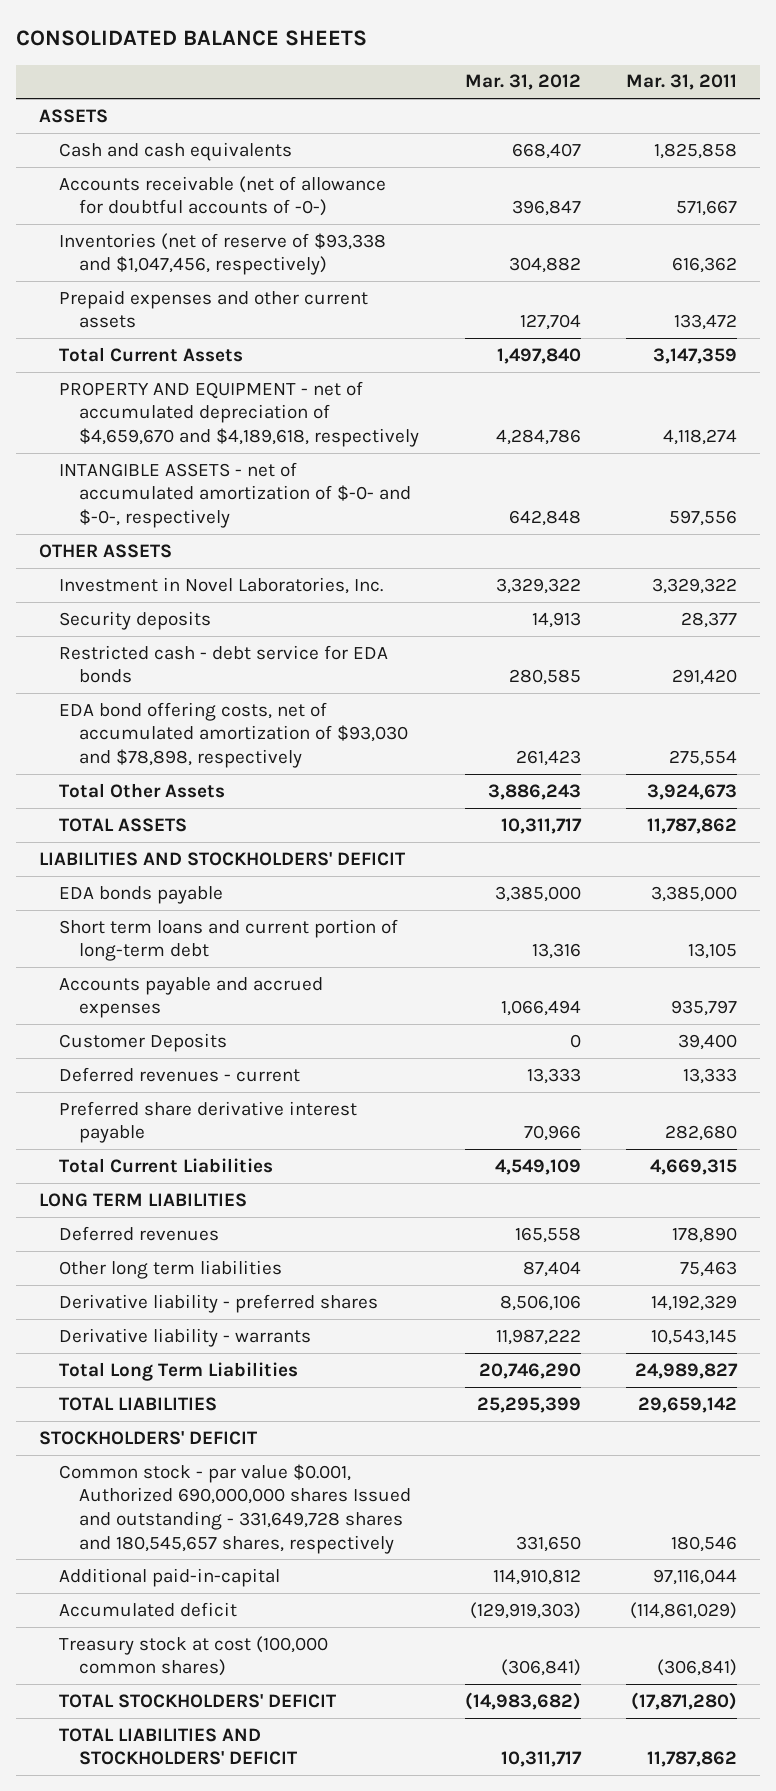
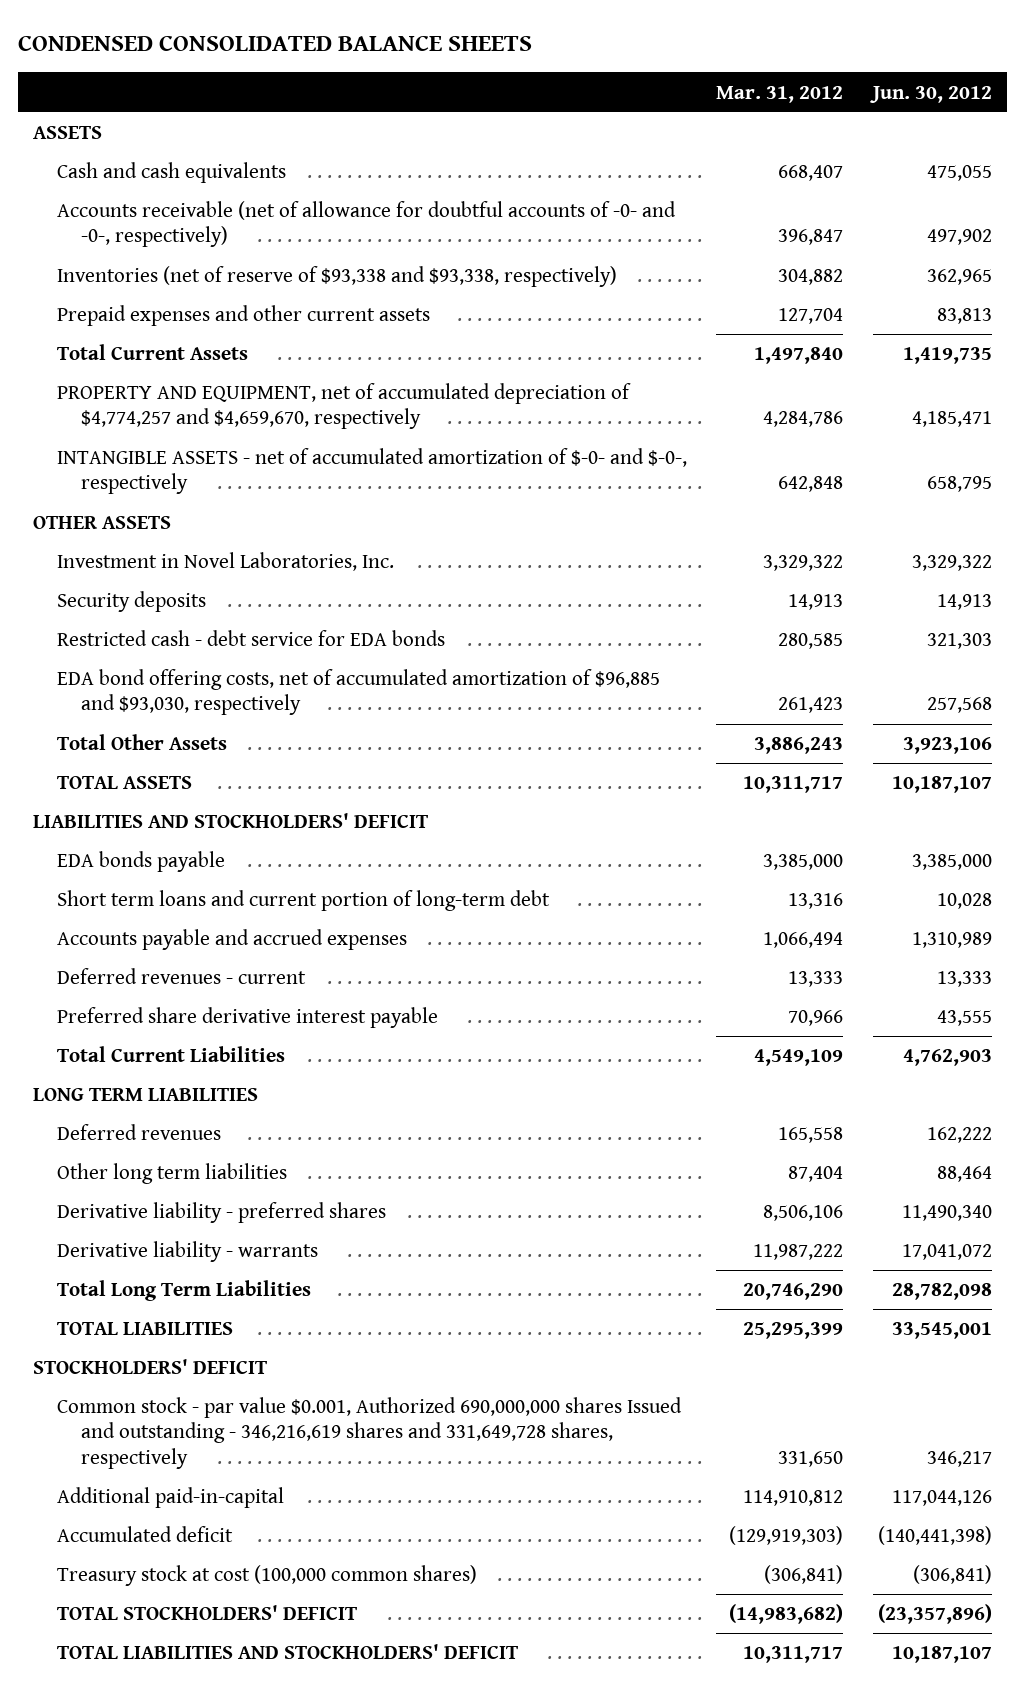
[15,30,367,47] CONSOLIDATED BALANCE SHEETS -> [18,35,533,52] CONDENSED CONSOLIDATED BALANCE SHEETS
[626,74,738,91] Mar. 31, 2011 -> none
none -> [869,85,992,103] Jun. 30, 2012
[59,175,387,217] Accounts receivable (net of allowance for doubtful accounts of -0-) -> [56,201,676,248] Accounts receivable (net of allowance for doubtful accounts of -0- and -0-, respectively)
[59,232,387,276] Inventories (net of reserve of $93,338 and $1,047,456, respectively) -> [56,266,617,288] Inventories (net of reserve of $93,338 and $93,338, respectively)
[59,380,420,447] PROPERTY AND EQUIPMENT - net of accumulated depreciation of $4,659,670 and $4,189,618, respectively -> [56,383,631,430] PROPERTY AND EQUIPMENT, net of accumulated depreciation of $4,774,257 and $4,659,670, respectively
[59,701,409,768] EDA bond offering costs, net of accumulated amortization of $93,030 and $78,898, respectively -> [56,669,660,716] EDA bond offering costs, net of accumulated amortization of $96,885 and $93,030, respectively
[59,1032,228,1052] Customer Deposits -> none
[59,1463,412,1554] Common stock - par value $0.001, Authorized 690,000,000 shares Issued and outstanding - 331,649,728 shares and 180,545,657 shares, respectively -> [56,1397,682,1469] Common stock - par value $0.001, Authorized 690,000,000 shares Issued and outstanding - 346,216,619 shares and 331,649,728 shares, respectively

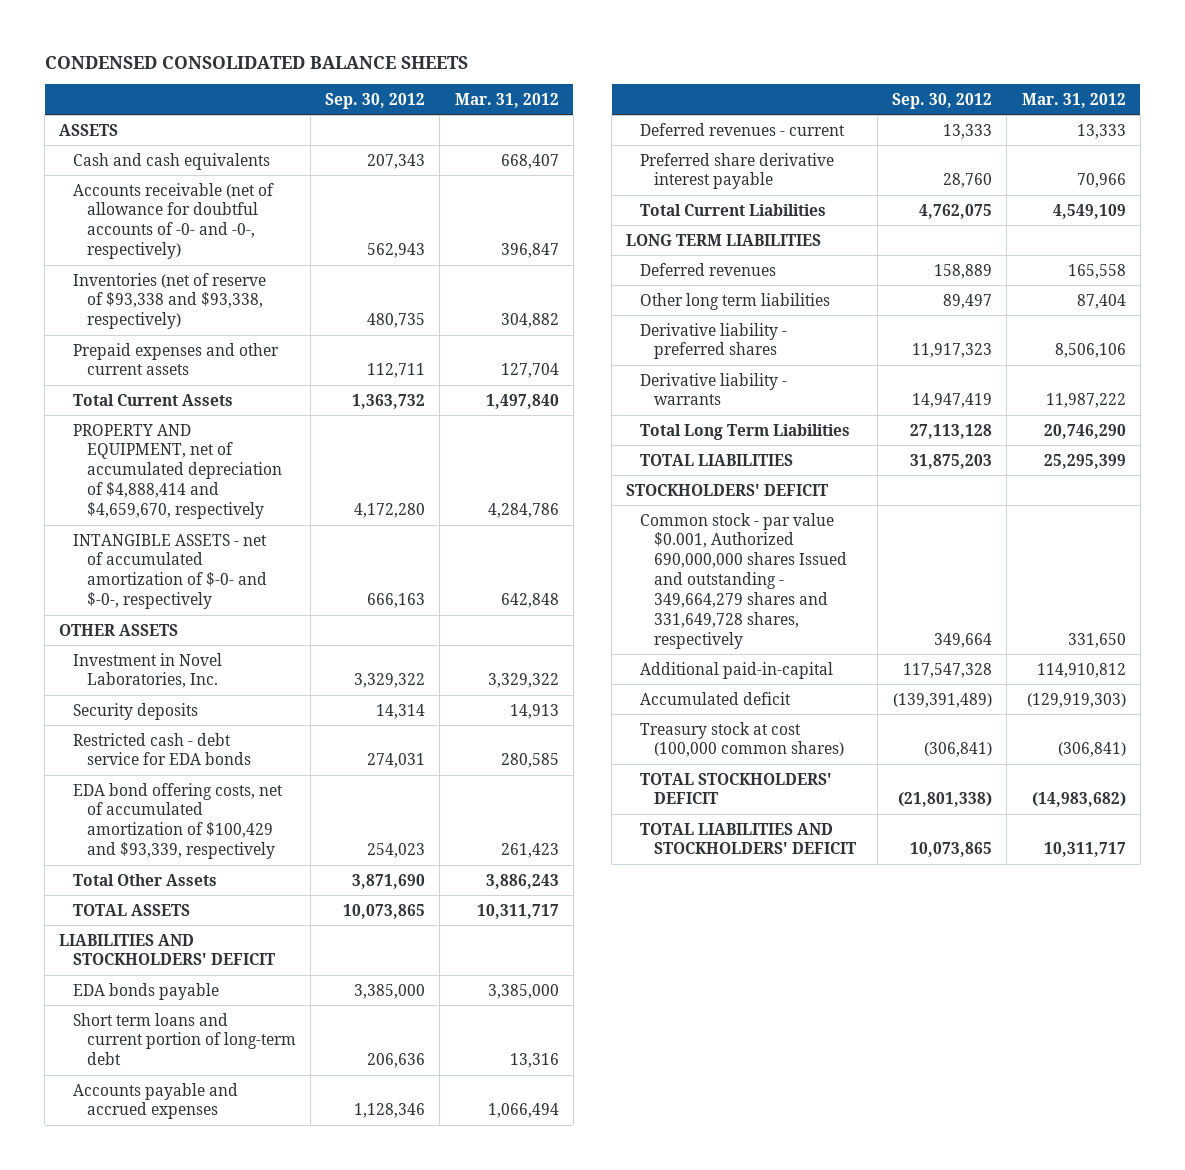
[869,85,992,103] Jun. 30, 2012 -> none
none -> [325,92,426,109] Sep. 30, 2012
[56,383,631,430] PROPERTY AND EQUIPMENT, net of accumulated depreciation of $4,774,257 and $4,659,670, respectively -> [73,423,283,520] PROPERTY AND EQUIPMENT, net of accumulated depreciation of $4,888,414 and $4,659,670, respectively
[56,669,660,716] EDA bond offering costs, net of accumulated amortization of $96,885 and $93,030, respectively -> [73,782,284,860] EDA bond offering costs, net of accumulated amortization of $100,429 and $93,339, respectively
[56,1397,682,1469] Common stock - par value $0.001, Authorized 690,000,000 shares Issued and outstanding - 346,216,619 shares and 331,649,728 shares, respectively -> [640,512,848,649] Common stock - par value $0.001, Authorized 690,000,000 shares Issued and outstanding - 349,664,279 shares and 331,649,728 shares, respectively

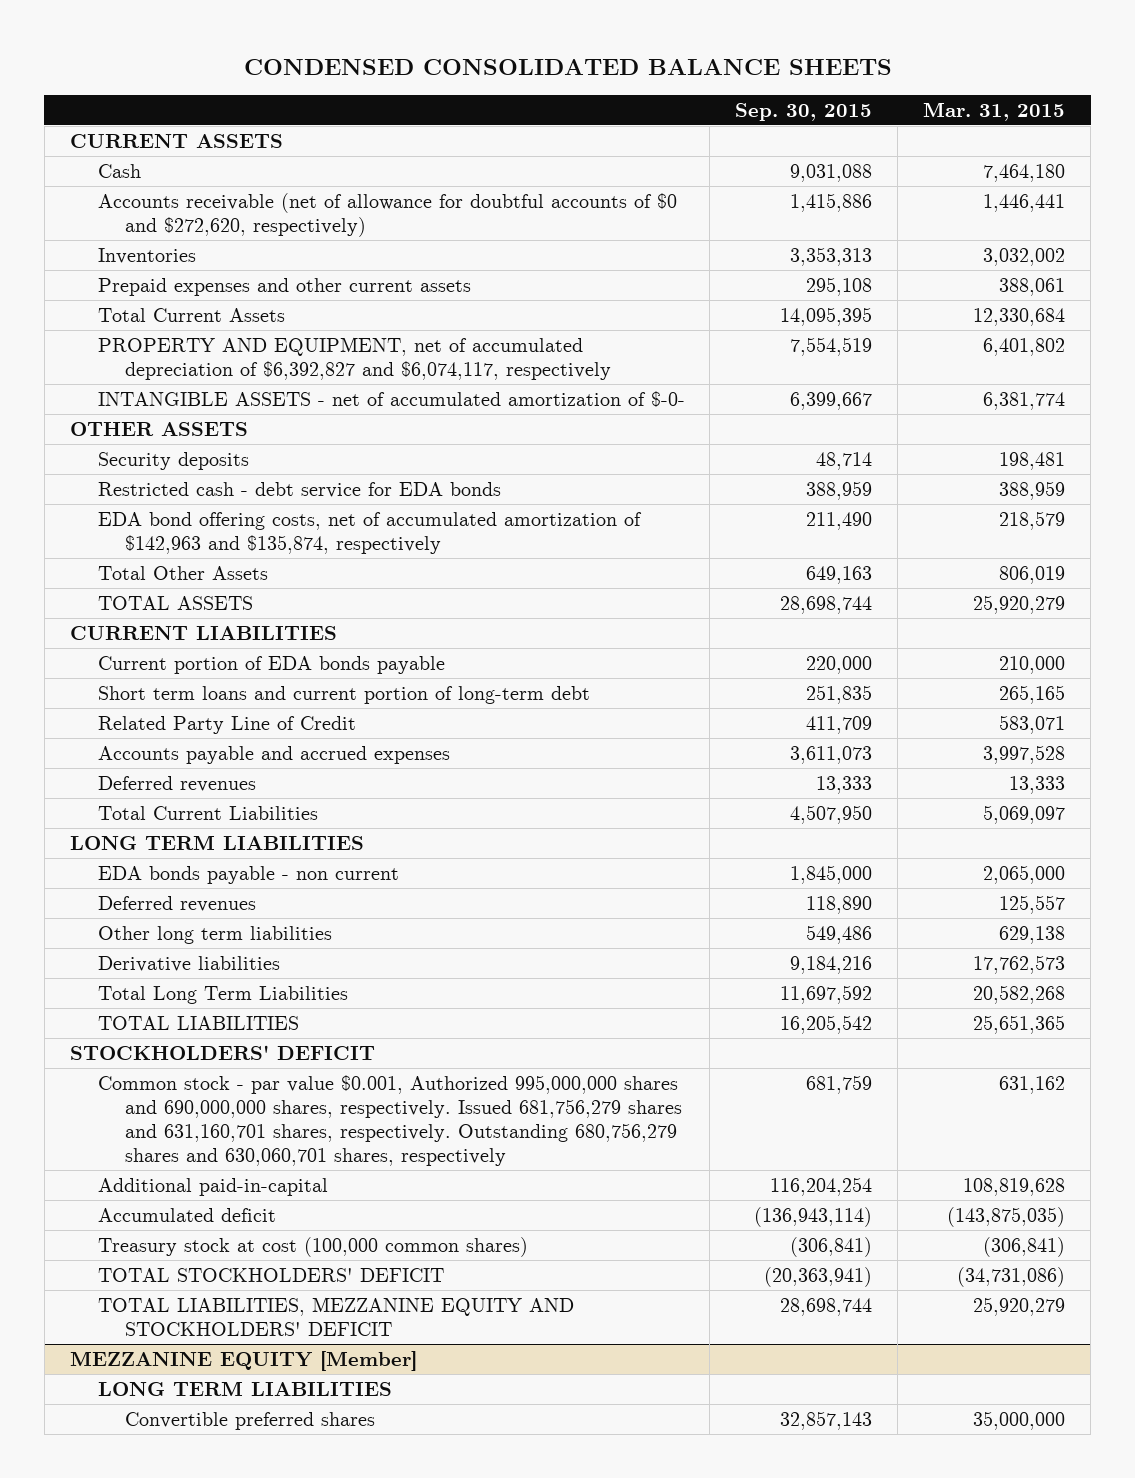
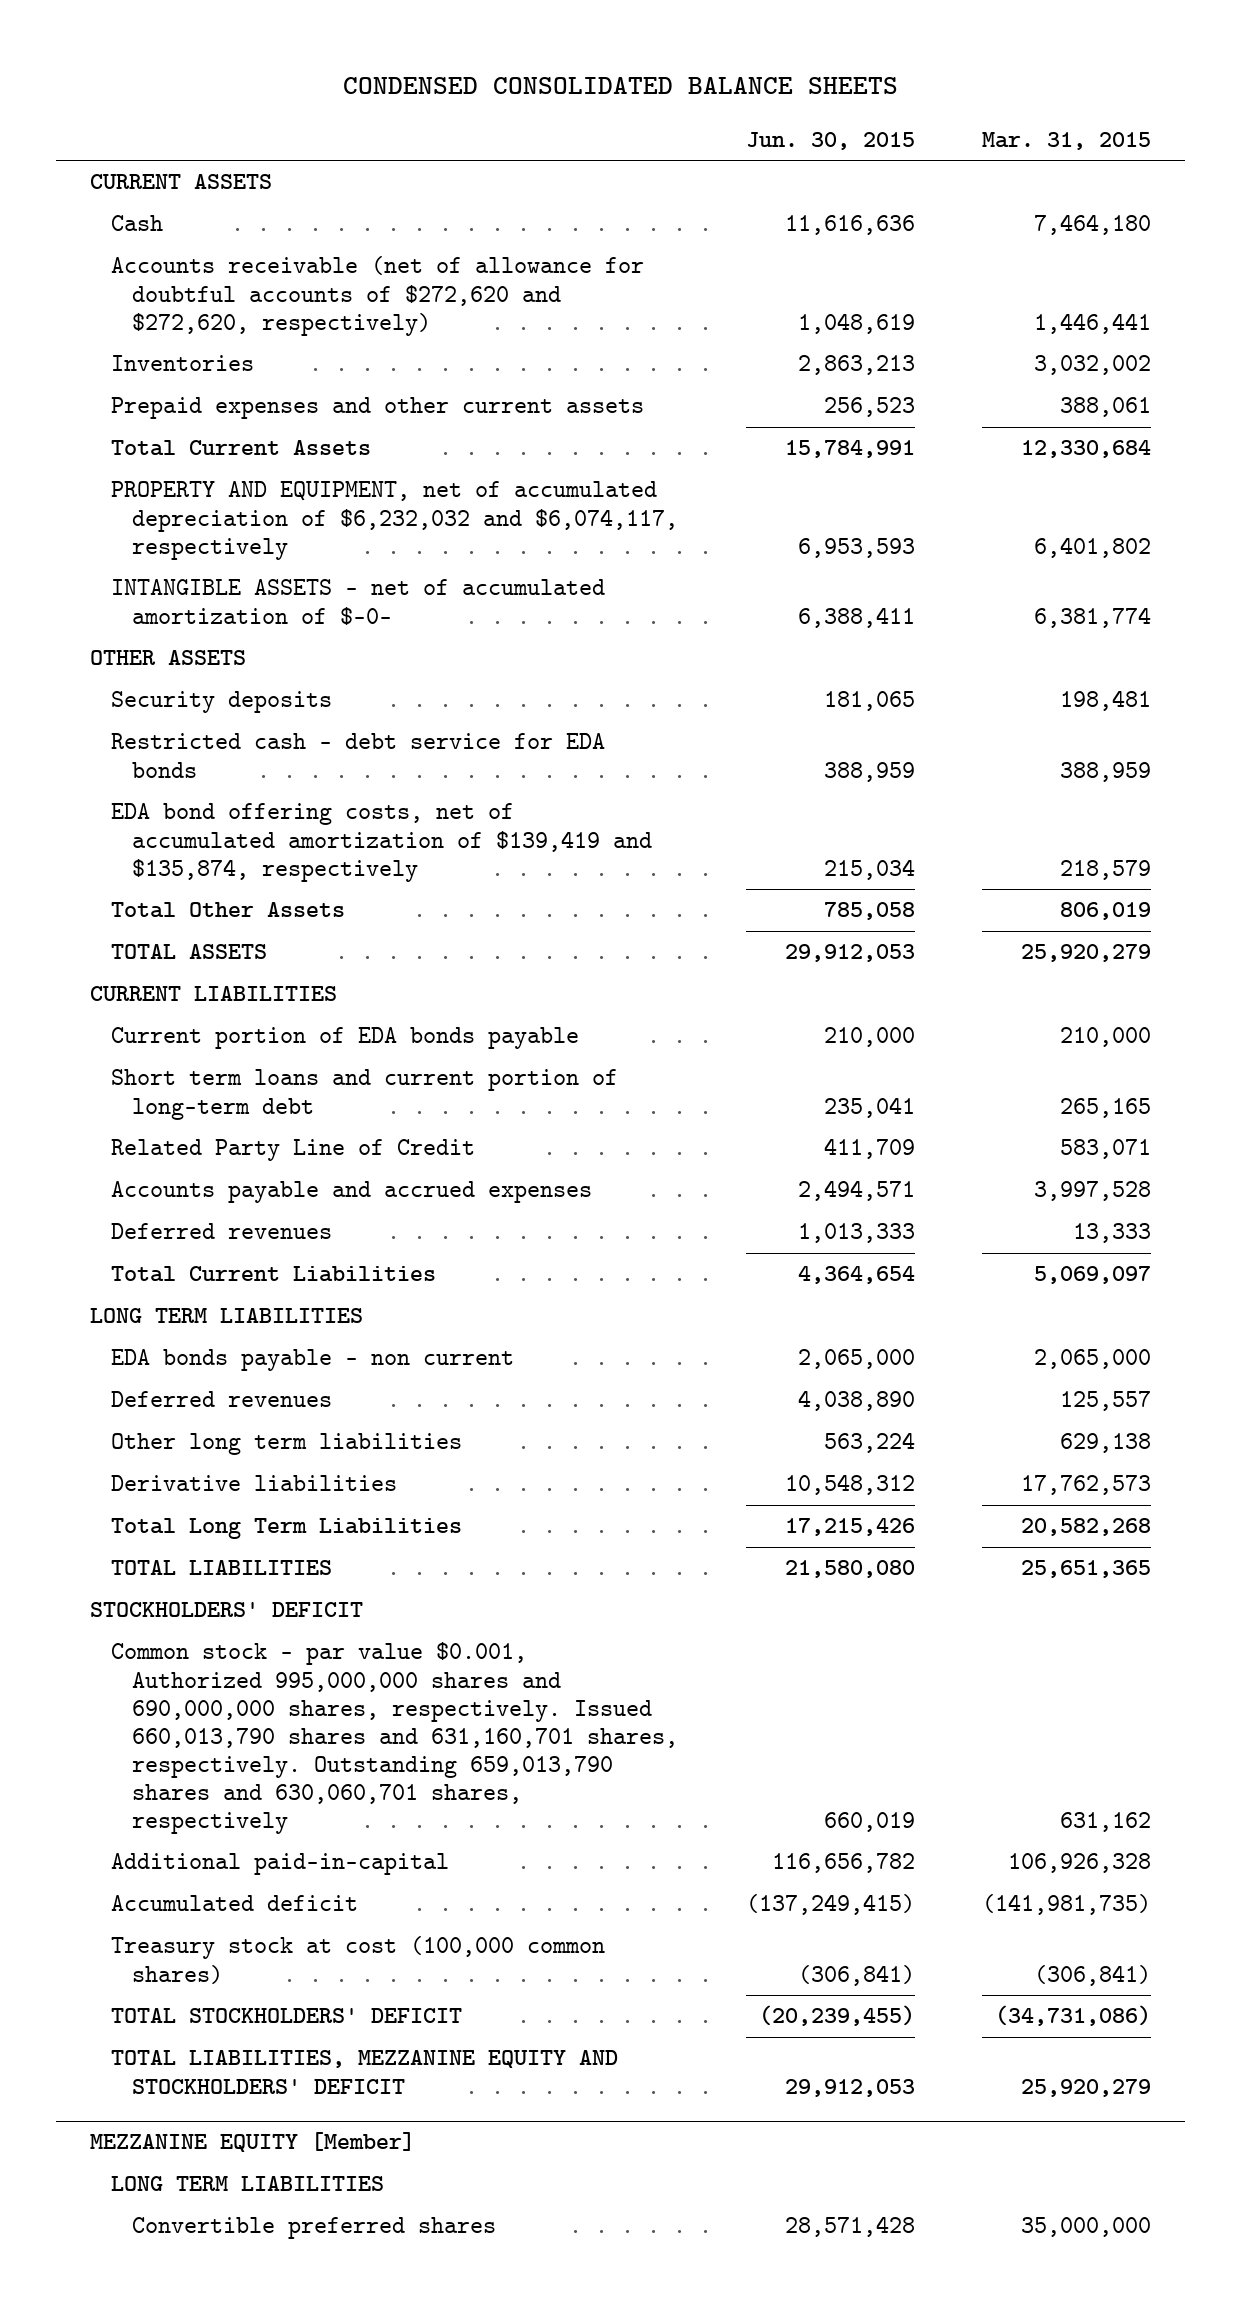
[735,102,873,121] Sep. 30, 2015 -> none
none -> [745,131,915,150] Jun. 30, 2015
[97,192,677,237] Accounts receivable (net of allowance for doubtful accounts of $0 and $272,620, respectively) -> [110,256,644,336] Accounts receivable (net of allowance for doubtful accounts of $272,620 and $272,620, respectively)
[97,336,612,380] PROPERTY AND EQUIPMENT, net of accumulated depreciation of $6,392,827 and $6,074,117, respectively -> [110,481,679,560] PROPERTY AND EQUIPMENT, net of accumulated depreciation of $6,232,032 and $6,074,117, respectively
[97,511,642,554] EDA bond offering costs, net of accumulated amortization of $142,963 and $135,874, respectively -> [110,803,653,882] EDA bond offering costs, net of accumulated amortization of $139,419 and $135,874, respectively
[97,1074,683,1166] Common stock - par value $0.001, Authorized 995,000,000 shares and 690,000,000 shares, respectively. Issued 681,756,279 shares and 631,160,701 shares, respectively. Outstanding 680,756,279 shares and 630,060,701 shares, respectively -> [110,1642,679,1834] Common stock - par value $0.001, Authorized 995,000,000 shares and 690,000,000 shares, respectively. Issued 660,013,790 shares and 631,160,701 shares, respectively. Outstanding 659,013,790 shares and 630,060,701 shares, respectively
[963,1177,1066,1196] 108,819,628 -> [1008,1853,1152,1874] 106,926,328
[947,1206,1066,1227] (143,875,035) -> [982,1894,1152,1916] (141,981,735)

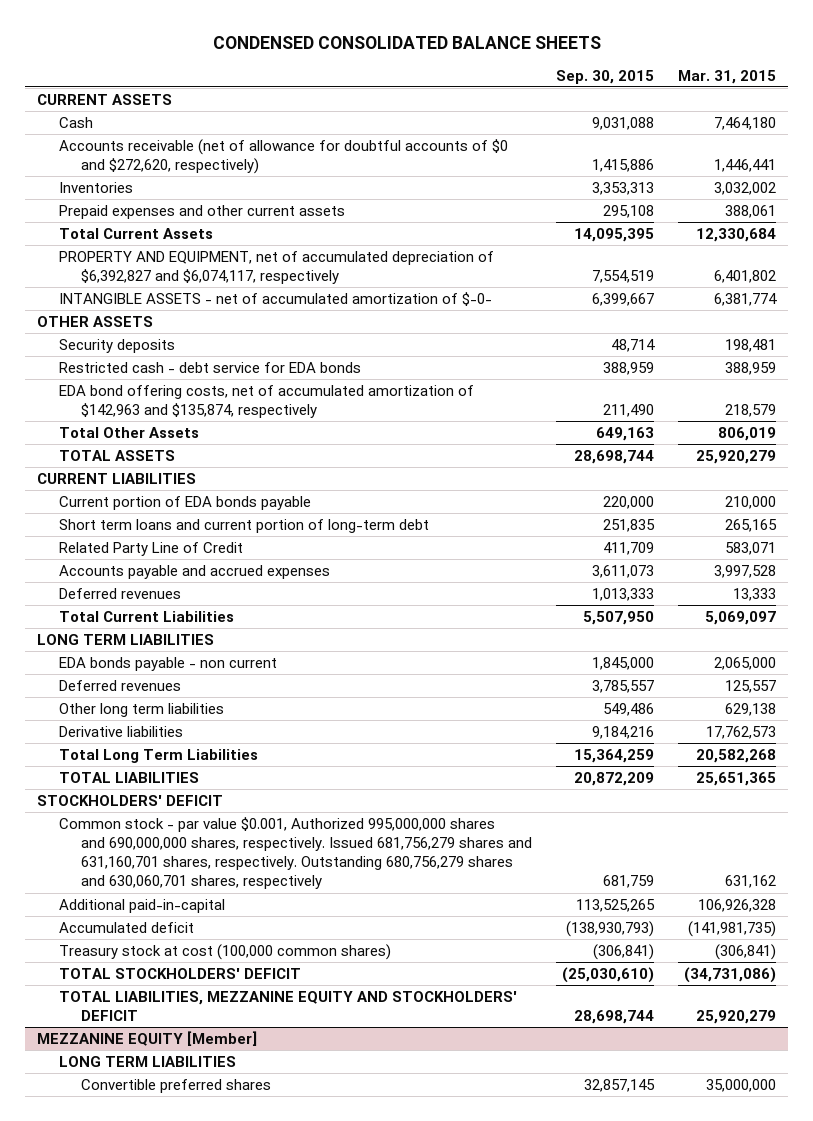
[745,131,915,150] Jun. 30, 2015 -> none
none -> [555,69,654,84] Sep. 30, 2015
[110,256,644,336] Accounts receivable (net of allowance for doubtful accounts of $272,620 and $272,620, respectively) -> [59,138,509,175] Accounts receivable (net of allowance for doubtful accounts of $0 and $272,620, respectively)
[110,481,679,560] PROPERTY AND EQUIPMENT, net of accumulated depreciation of $6,232,032 and $6,074,117, respectively -> [59,250,495,285] PROPERTY AND EQUIPMENT, net of accumulated depreciation of $6,392,827 and $6,074,117, respectively
[110,803,653,882] EDA bond offering costs, net of accumulated amortization of $139,419 and $135,874, respectively -> [59,384,475,419] EDA bond offering costs, net of accumulated amortization of $142,963 and $135,874, respectively
[110,1642,679,1834] Common stock - par value $0.001, Authorized 995,000,000 shares and 690,000,000 shares, respectively. Issued 660,013,790 shares and 631,160,701 shares, respectively. Outstanding 659,013,790 shares and 630,060,701 shares, respectively -> [59,816,532,890] Common stock - par value $0.001, Authorized 995,000,000 shares and 690,000,000 shares, respectively. Issued 681,756,279 shares and 631,160,701 shares, respectively. Outstanding 680,756,279 shares and 630,060,701 shares, respectively

